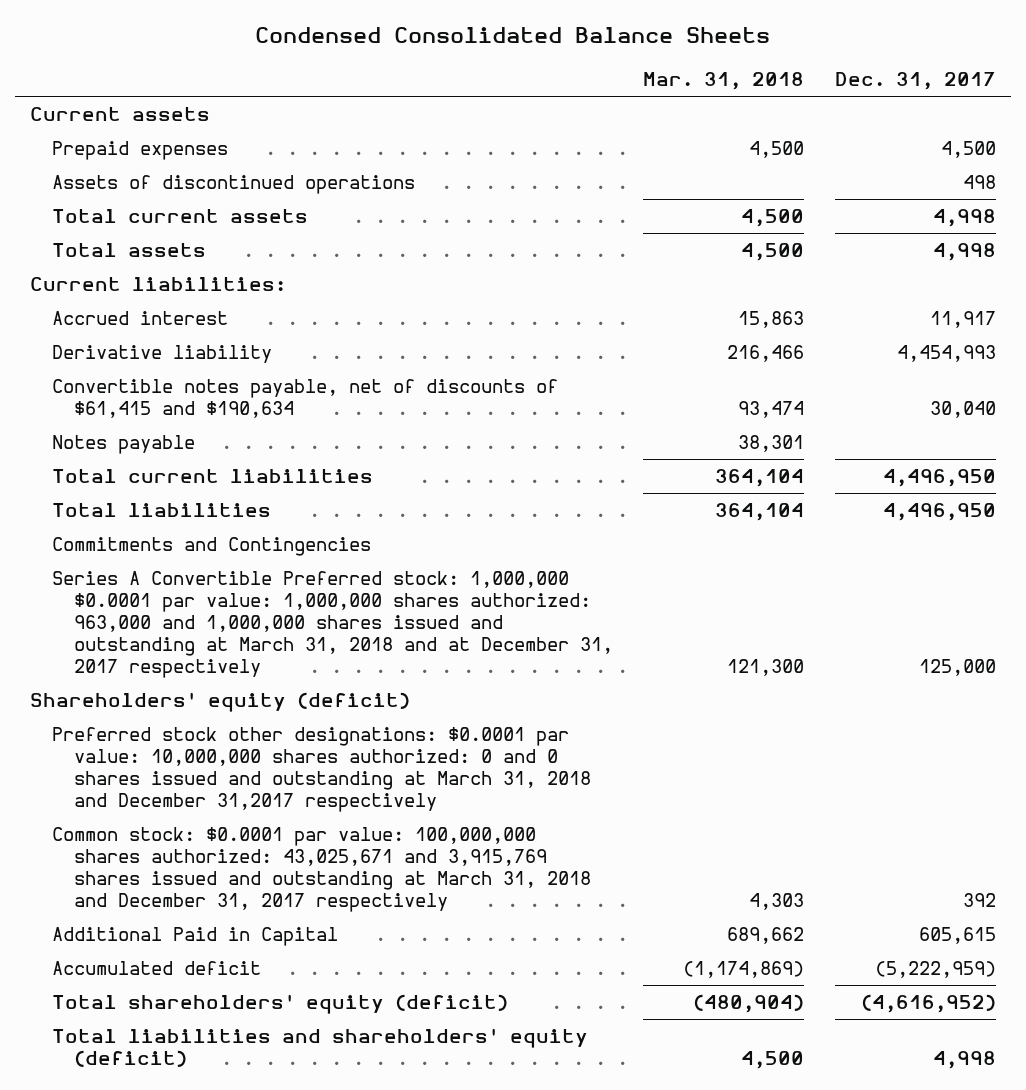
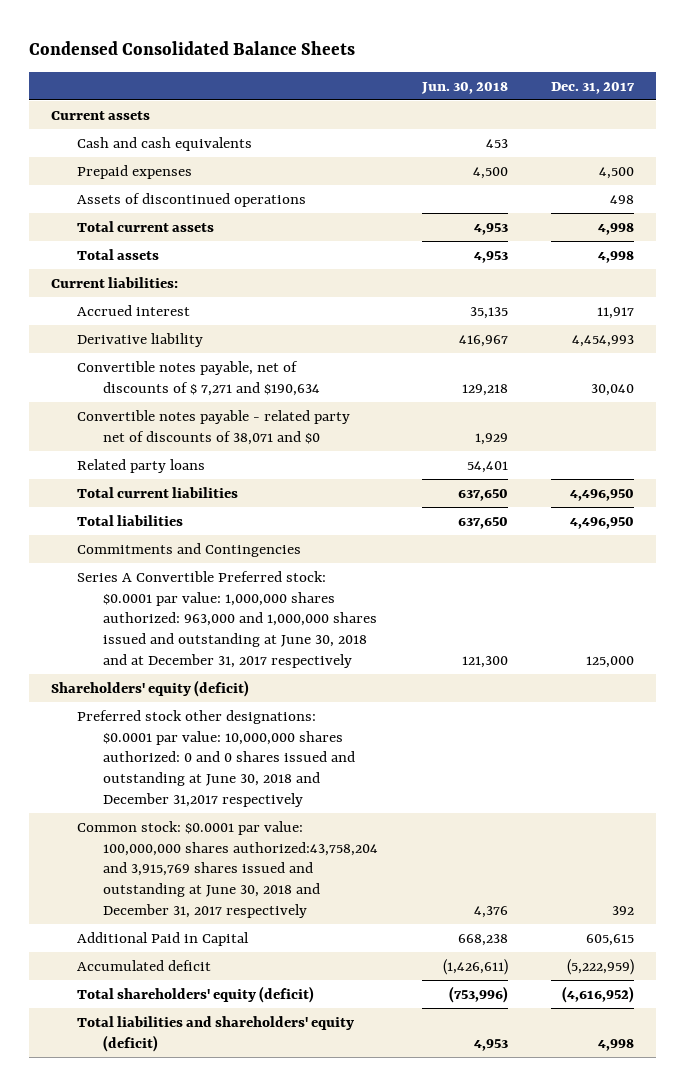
[643,71,805,90] Mar. 31, 2018 -> none
none -> [420,81,508,94] Jun. 30, 2018
none -> [76,136,252,151] Cash and cash equivalents
[52,435,196,455] Notes payable -> none
[52,379,559,418] Convertible notes payable, net of discounts of $61,415 and $190,634 -> [76,360,321,396] Convertible notes payable, net of discounts of $ 7,271 and $190,634
none -> [76,409,350,445] Convertible notes payable - related party net of discounts of 38,071 and $0
none -> [76,458,205,473] Related party loans
[52,571,614,678] Series A Convertible Preferred stock: 1,000,000 $0.0001 par value: 1,000,000 shares authorized: 963,000 and 1,000,000 shares issued and outstanding at March 31, 2018 and at December 31, 2017 respectively -> [76,570,378,668] Series A Convertible Preferred stock: $0.0001 par value: 1,000,000 shares authorized: 963,000 and 1,000,000 shares issued and outstanding at June 30, 2018 and at December 31, 2017 respectively
[52,727,592,812] Preferred stock other designations: $0.0001 par value: 10,000,000 shares authorized: 0 and 0 shares issued and outstanding at March 31, 2018 and December 31,2017 respectively -> [76,709,356,807] Preferred stock other designations: $0.0001 par value: 10,000,000 shares authorized: 0 and 0 shares issued and outstanding at June 30, 2018 and December 31,2017 respectively
[52,827,592,912] Common stock: $0.0001 par value: 100,000,000 shares authorized: 43,025,671 and 3,915,769 shares issued and outstanding at March 31, 2018 and December 31, 2017 respectively -> [76,820,379,918] Common stock: $0.0001 par value: 100,000,000 shares authorized:43,758,204 and 3,915,769 shares issued and outstanding at June 30, 2018 and December 31, 2017 respectively

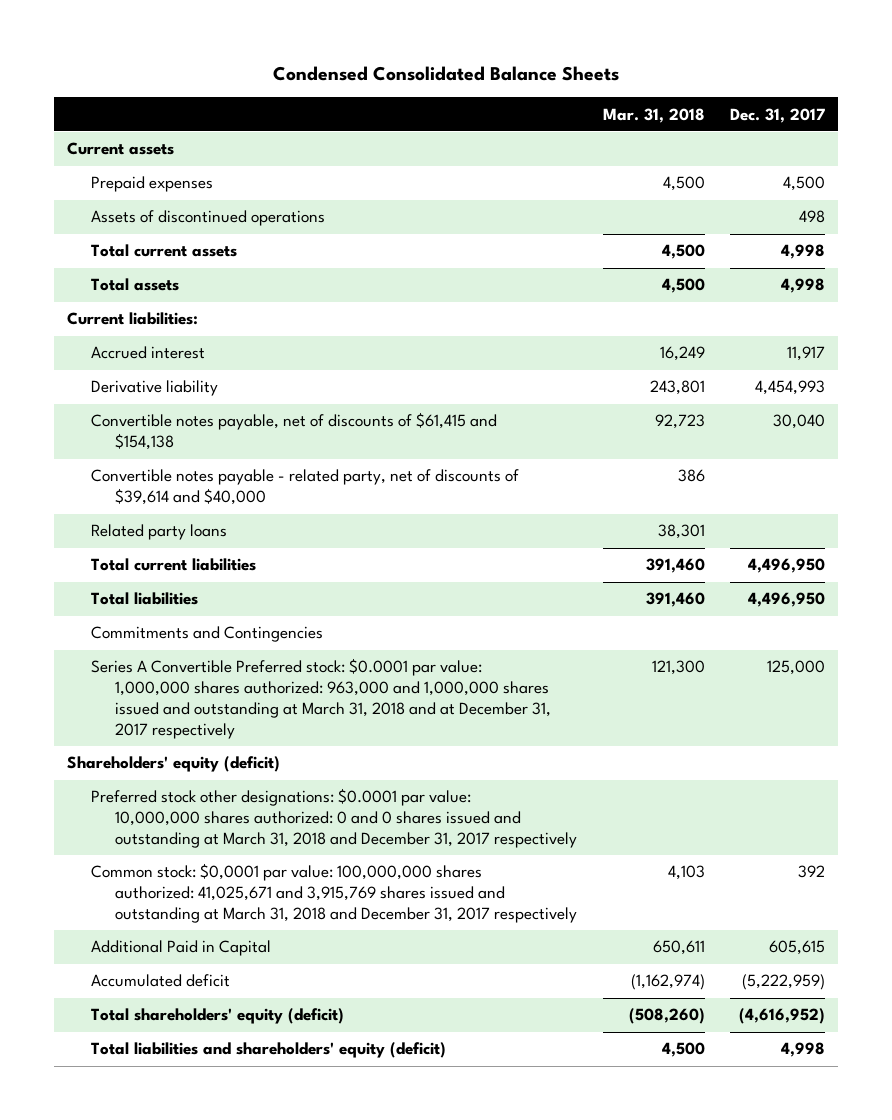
[420,81,508,94] Jun. 30, 2018 -> none
none -> [602,107,705,123] Mar. 31, 2018
[76,136,252,151] Cash and cash equivalents -> none
[76,360,321,396] Convertible notes payable, net of discounts of $ 7,271 and $190,634 -> [91,412,498,451] Convertible notes payable, net of discounts of $61,415 and $154,138
[76,409,350,445] Convertible notes payable - related party net of discounts of 38,071 and $0 -> [91,469,520,506] Convertible notes payable - related party, net of discounts of $39,614 and $40,000
[76,570,378,668] Series A Convertible Preferred stock: $0.0001 par value: 1,000,000 shares authorized: 963,000 and 1,000,000 shares issued and outstanding at June 30, 2018 and at December 31, 2017 respectively -> [91,658,551,740] Series A Convertible Preferred stock: $0.0001 par value: 1,000,000 shares authorized: 963,000 and 1,000,000 shares issued and outstanding at March 31, 2018 and at December 31, 2017 respectively
[76,709,356,807] Preferred stock other designations: $0.0001 par value: 10,000,000 shares authorized: 0 and 0 shares issued and outstanding at June 30, 2018 and December 31,2017 respectively -> [91,788,577,849] Preferred stock other designations: $0.0001 par value: 10,000,000 shares authorized: 0 and 0 shares issued and outstanding at March 31, 2018 and December 31, 2017 respectively
[76,820,379,918] Common stock: $0.0001 par value: 100,000,000 shares authorized:43,758,204 and 3,915,769 shares issued and outstanding at June 30, 2018 and December 31, 2017 respectively -> [91,863,577,924] Common stock: $0,0001 par value: 100,000,000 shares authorized: 41,025,671 and 3,915,769 shares issued and outstanding at March 31, 2018 and December 31, 2017 respectively

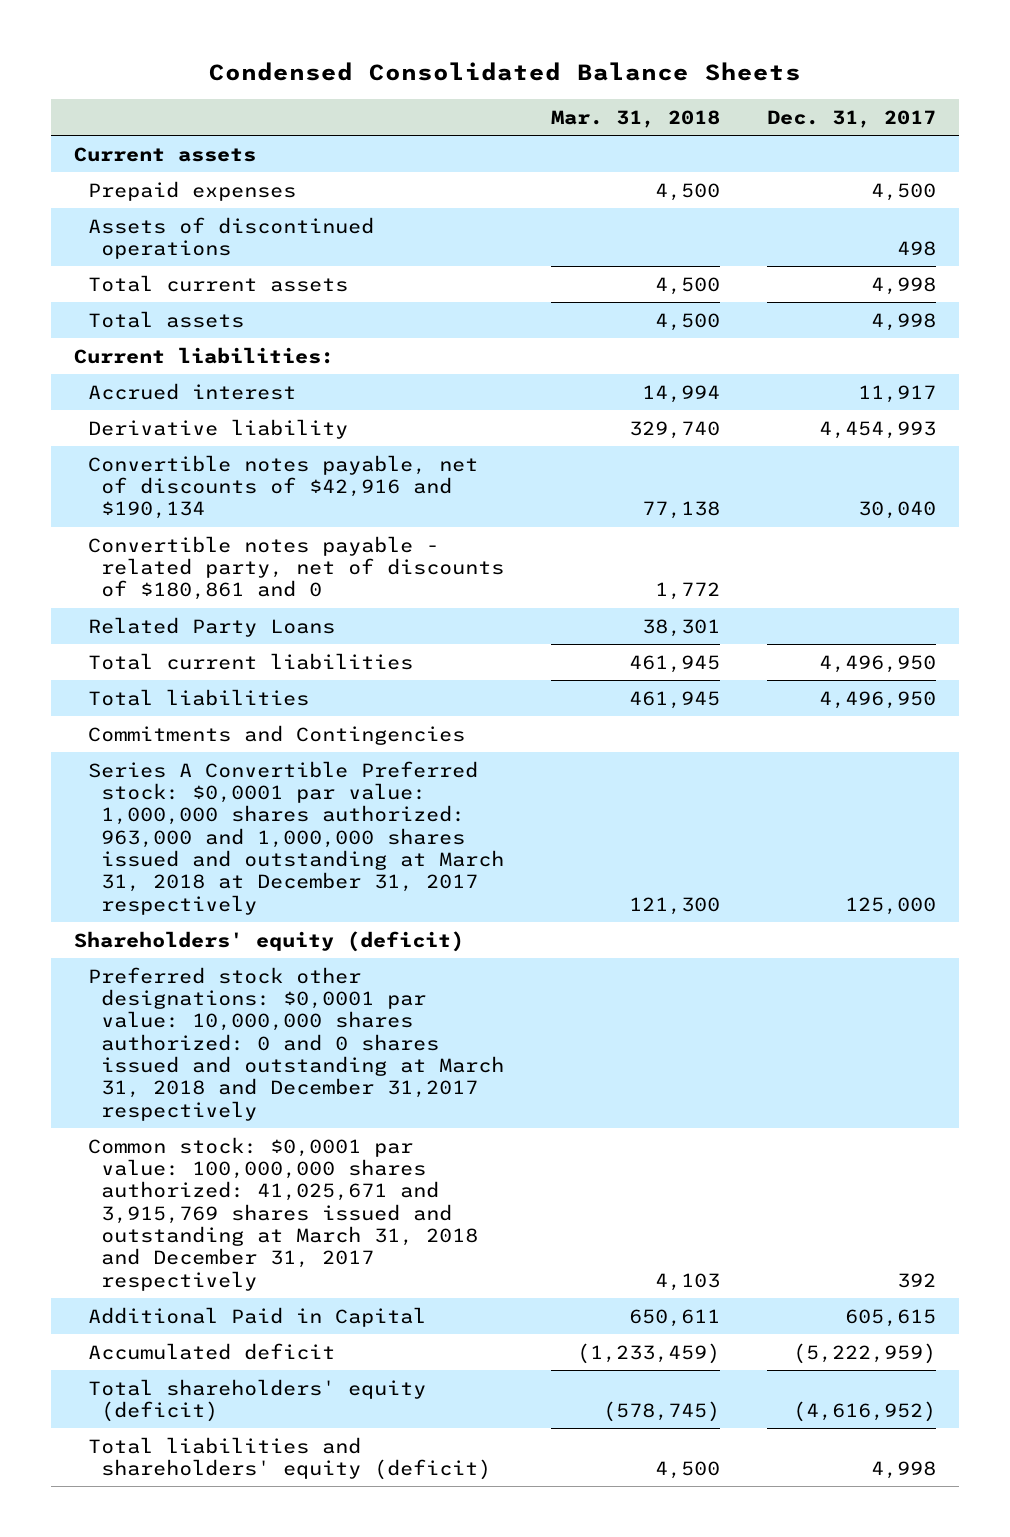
[659,346,705,362] 16,249 -> [641,384,720,403] 14,994
[649,380,705,396] 243,801 -> [628,420,720,439] 329,740
[91,412,498,451] Convertible notes payable, net of discounts of $61,415 and $154,138 -> [87,454,478,520] Convertible notes payable, net of discounts of $42,916 and $190,134
[654,414,705,430] 92,723 -> [641,501,720,520] 77,138
[91,469,520,506] Convertible notes payable - related party, net of discounts of $39,614 and $40,000 -> [87,535,505,601] Convertible notes payable - related party, net of discounts of $180,861 and 0
[677,469,705,483] 386 -> [654,582,720,601] 1,772
[91,524,228,541] Related party loans -> [87,616,335,637] Related Party Loans
[645,558,705,574] 391,460 -> [628,654,720,673] 461,945
[645,592,705,608] 391,460 -> [628,690,720,709] 461,945
[91,658,551,740] Series A Convertible Preferred stock: $0.0001 par value: 1,000,000 shares authorized: 963,000 and 1,000,000 shares issued and outstanding at March 31, 2018 and at December 31, 2017 respectively -> [87,760,505,915] Series A Convertible Preferred stock: $0,0001 par value: 1,000,000 shares authorized: 963,000 and 1,000,000 shares issued and outstanding at March 31, 2018 at December 31, 2017 respectively
[91,788,577,849] Preferred stock other designations: $0.0001 par value: 10,000,000 shares authorized: 0 and 0 shares issued and outstanding at March 31, 2018 and December 31, 2017 respectively -> [87,966,505,1121] Preferred stock other designations: $0,0001 par value: 10,000,000 shares authorized: 0 and 0 shares issued and outstanding at March 31, 2018 and December 31,2017 respectively
[630,974,705,991] (1,162,974) -> [576,1342,720,1364] (1,233,459)
[628,1008,705,1025] (508,260) -> [602,1400,720,1422] (578,745)

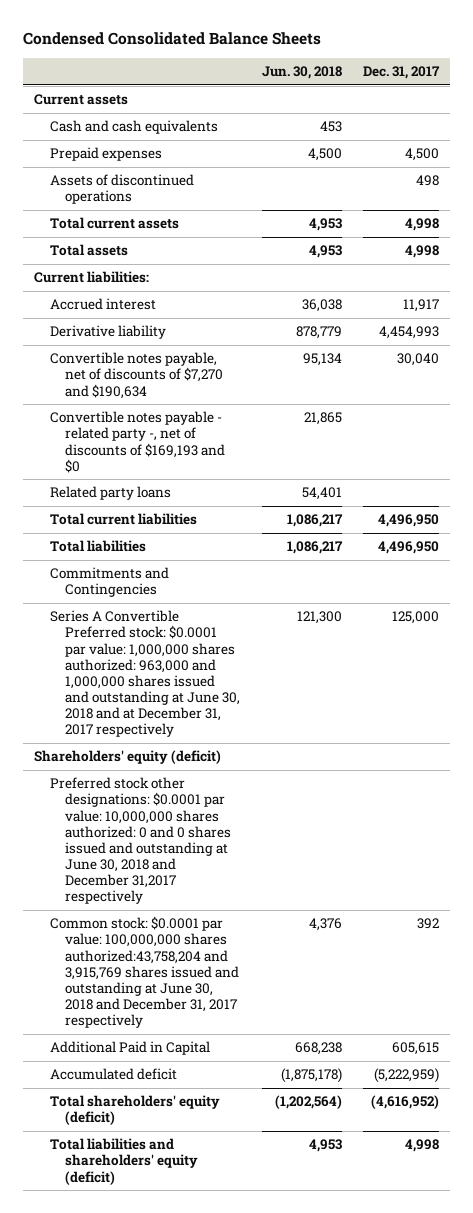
[550,109,720,128] Mar. 31, 2018 -> none
none -> [261,66,342,80] Jun. 30, 2018
none -> [49,120,218,135] Cash and cash equivalents
[87,454,478,520] Convertible notes payable, net of discounts of $42,916 and $190,134 -> [49,352,224,399] Convertible notes payable, net of discounts of $7,270 and $190,634
[87,535,505,601] Convertible notes payable - related party, net of discounts of $180,861 and 0 -> [49,411,226,473] Convertible notes payable - related party -, net of discounts of $169,193 and $0
[87,616,335,637] Related Party Loans -> [49,486,171,501] Related party loans
[87,760,505,915] Series A Convertible Preferred stock: $0,0001 par value: 1,000,000 shares authorized: 963,000 and 1,000,000 shares issued and outstanding at March 31, 2018 at December 31, 2017 respectively -> [49,610,241,738] Series A Convertible Preferred stock: $0.0001 par value: 1,000,000 shares authorized: 963,000 and 1,000,000 shares issued and outstanding at June 30, 2018 and at December 31, 2017 respectively
[87,966,505,1121] Preferred stock other designations: $0,0001 par value: 10,000,000 shares authorized: 0 and 0 shares issued and outstanding at March 31, 2018 and December 31,2017 respectively -> [49,777,232,905] Preferred stock other designations: $0.0001 par value: 10,000,000 shares authorized: 0 and 0 shares issued and outstanding at June 30, 2018 and December 31,2017 respectively
[87,1136,479,1291] Common stock: $0,0001 par value: 100,000,000 shares authorized: 41,025,671 and 3,915,769 shares issued and outstanding at March 31, 2018 and December 31, 2017 respectively -> [49,916,240,1029] Common stock: $0.0001 par value: 100,000,000 shares authorized:43,758,204 and 3,915,769 shares issued and outstanding at June 30, 2018 and December 31, 2017 respectively

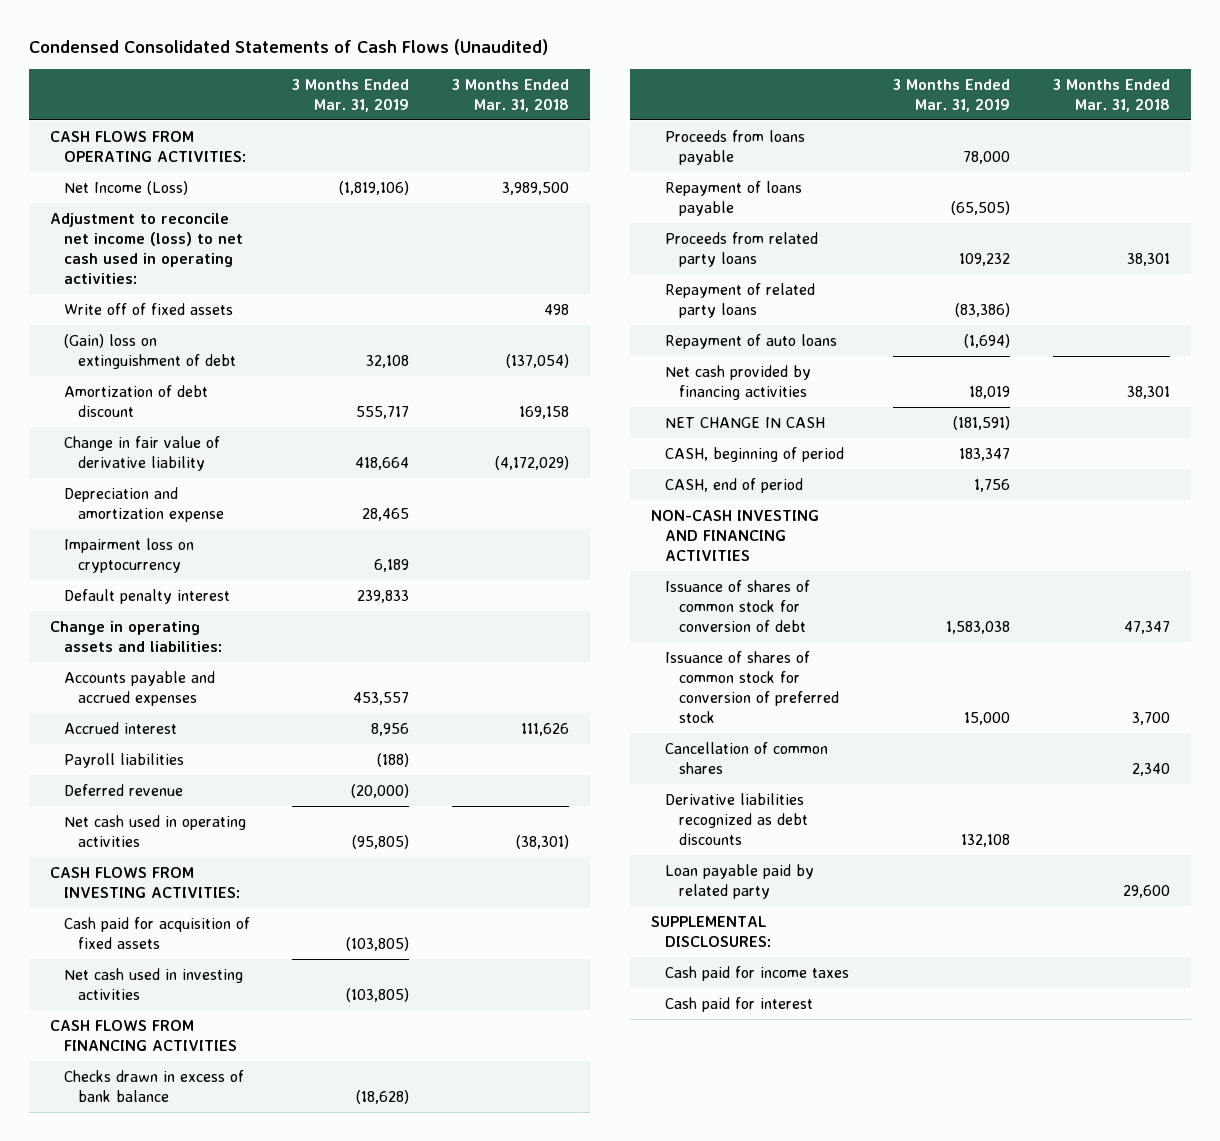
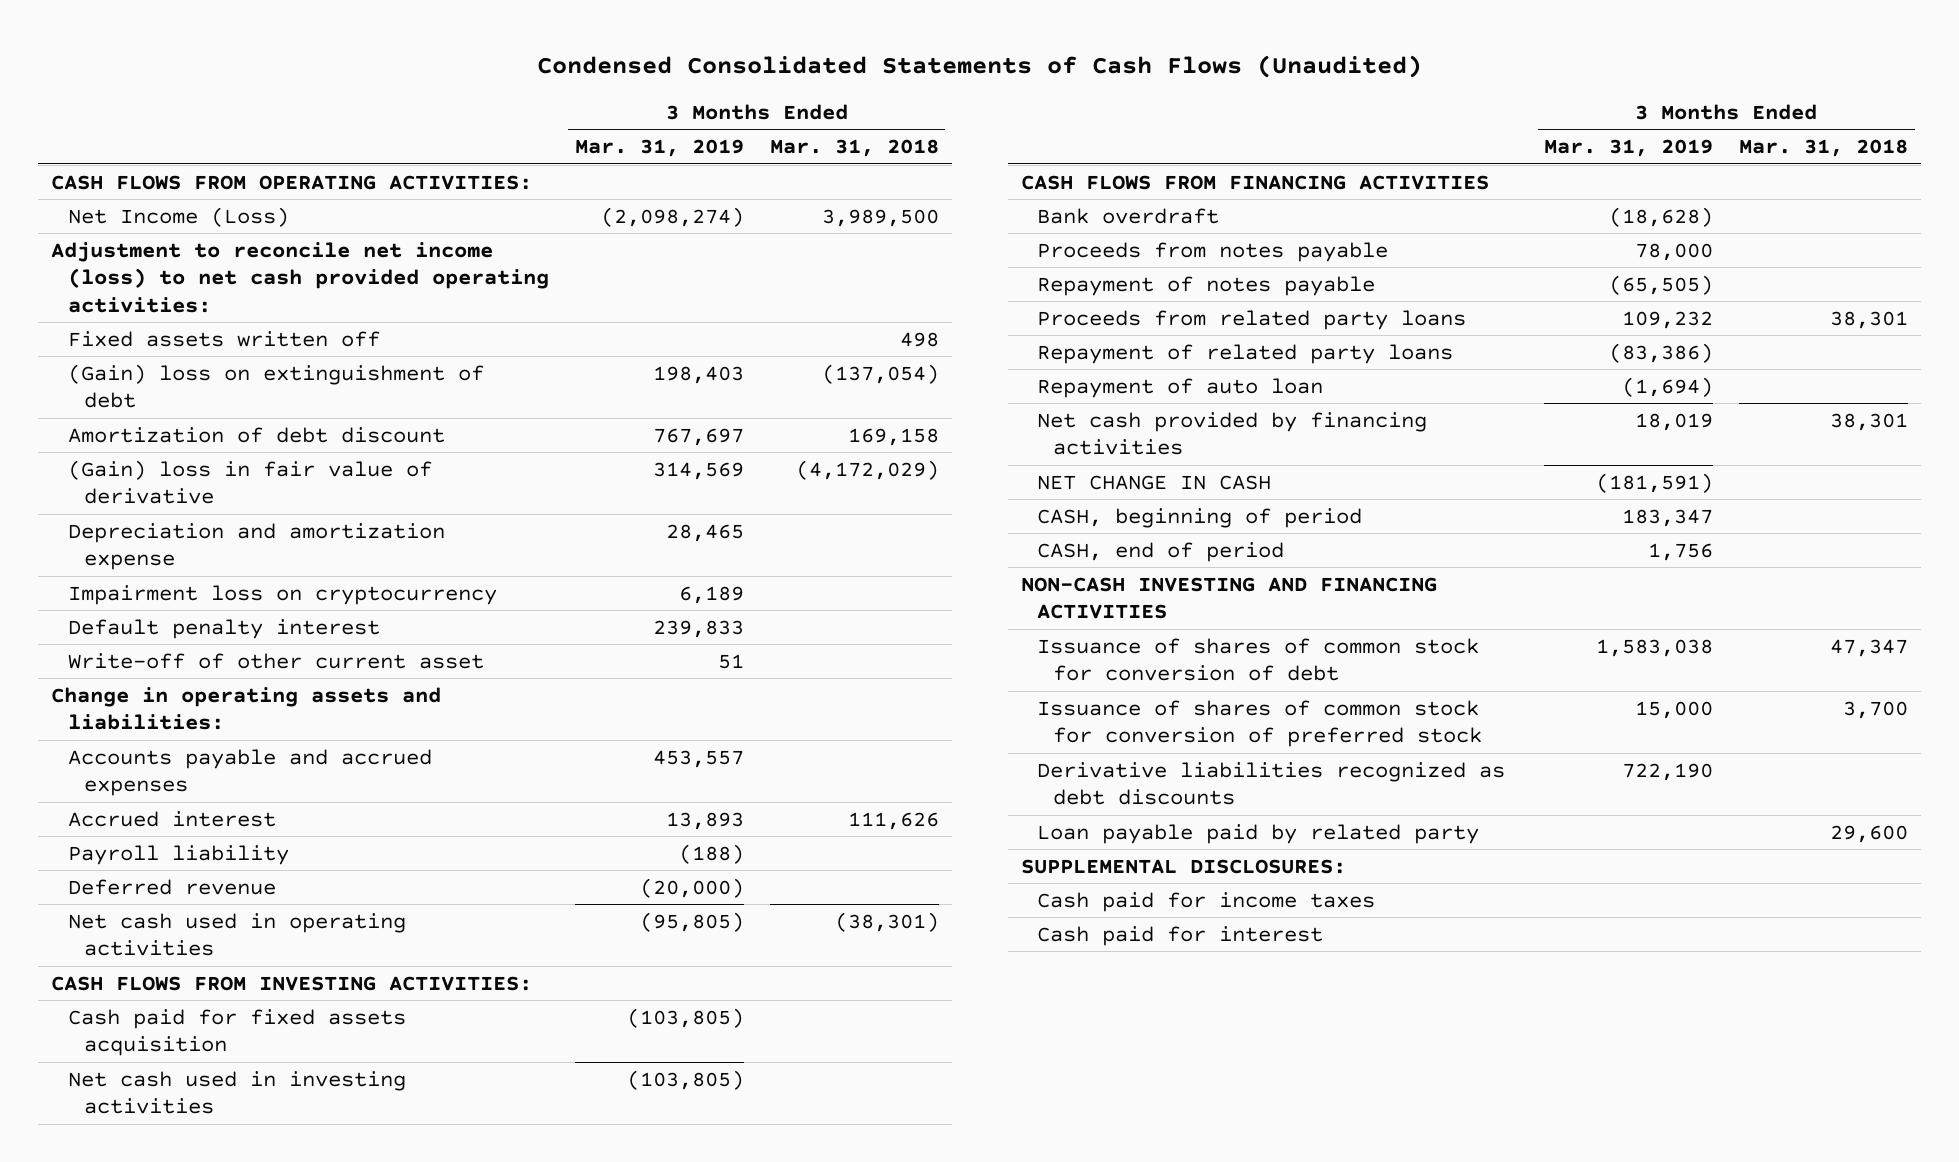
[339,180,410,195] (1,819,106) -> [600,206,744,227] (2,098,274)
[49,212,243,285] Adjustment to reconcile net income (loss) to net cash used in operating activities: -> [51,241,549,313] Adjustment to reconcile net income (loss) to net cash provided operating activities:
[63,302,233,315] Write off of fixed assets -> [67,330,380,347] Fixed assets written off
[366,354,410,368] 32,108 -> [652,365,744,384] 198,403
[356,405,410,419] 555,717 -> [652,427,744,446] 767,697
[63,435,220,471] Change in fair value of derivative liability -> [67,459,432,505] (Gain) loss in fair value of derivative
[355,456,410,470] 418,664 -> [652,461,744,480] 314,569
none -> [67,652,484,669] Write-off of other current asset
[371,722,410,736] 8,956 -> [665,811,744,830] 13,893
[63,752,184,768] Payroll liabilities -> [67,844,289,865] Payroll liability
[63,916,250,949] Cash paid for acquisition of fixed assets -> [67,1008,406,1057] Cash paid for fixed assets acquisition
[63,1069,244,1102] Checks drawn in excess of bank balance -> [1036,207,1219,224] Bank overdraft
[664,129,805,165] Proceeds from loans payable -> [1036,241,1388,262] Proceeds from notes payable
[664,180,802,216] Repayment of loans payable -> [1036,275,1375,296] Repayment of notes payable
[664,333,837,349] Repayment of auto loans -> [1036,377,1323,398] Repayment of auto loan
[664,741,828,774] Cancellation of common shares -> none
[961,834,1011,848] 132,108 -> [1622,762,1714,781] 722,190

